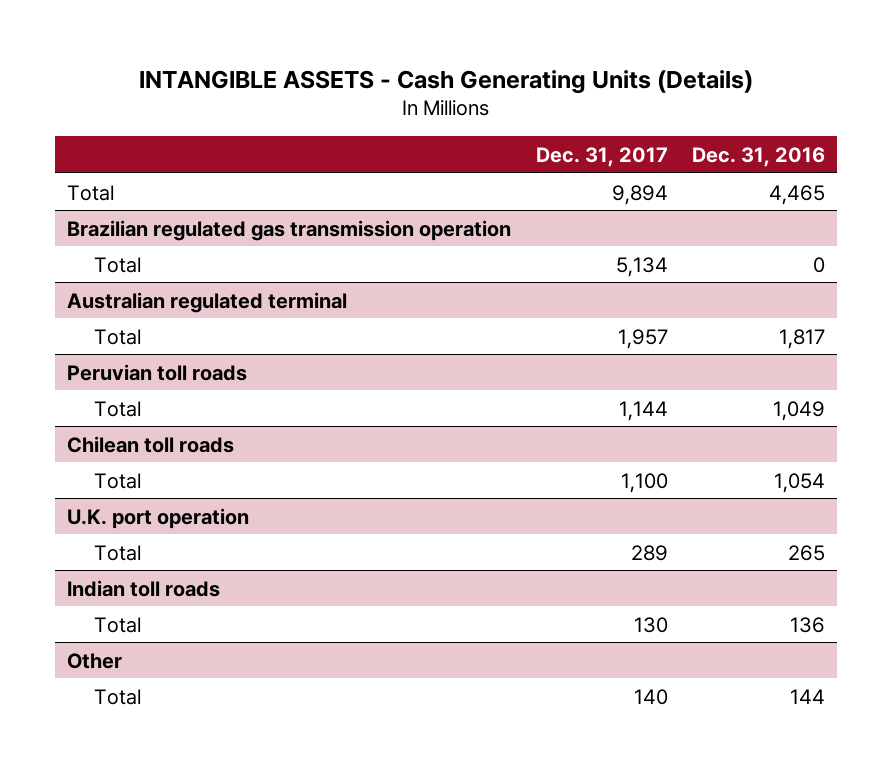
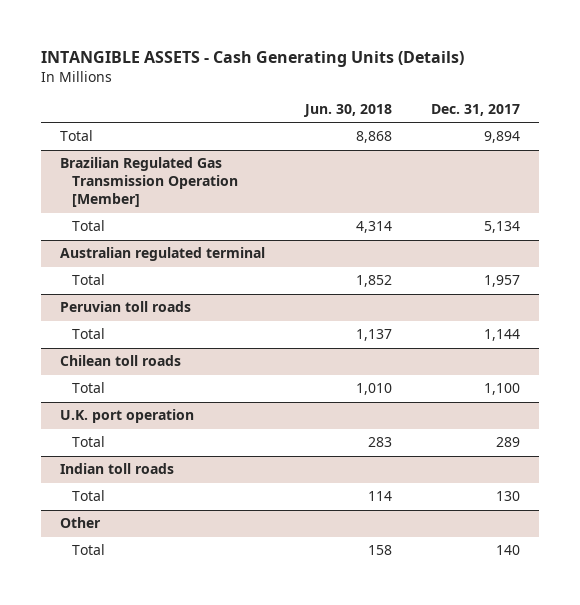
[691,146,825,167] Dec. 31, 2016 -> none
none -> [302,104,392,118] Jun. 30, 2018
[67,219,512,241] Brazilian regulated gas transmission operation -> [60,157,238,208] Brazilian Regulated Gas Transmission Operation [Member]

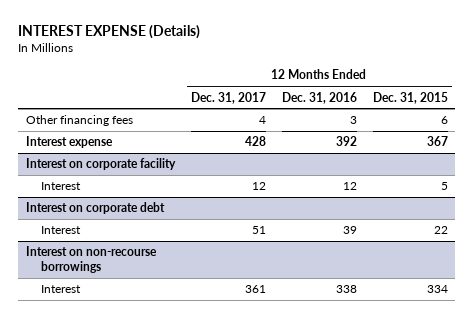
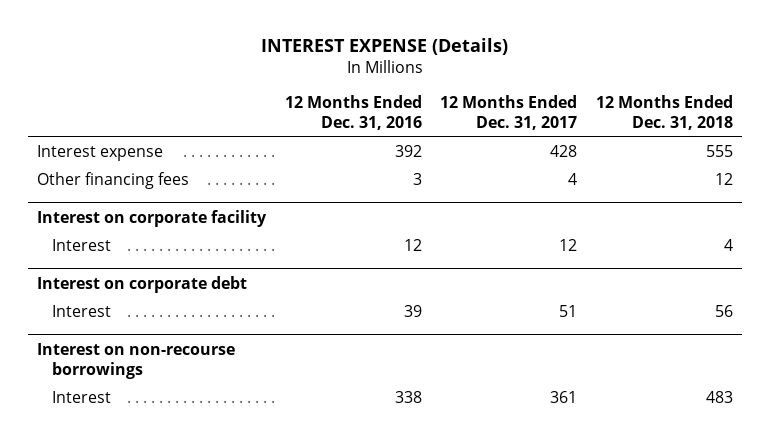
[372,91,448,104] Dec. 31, 2015 -> none
none -> [595,94,733,130] 12 Months Ended Dec. 31, 2018
[25,115,133,127] Other financing fees -> [37,171,190,189] Other financing fees

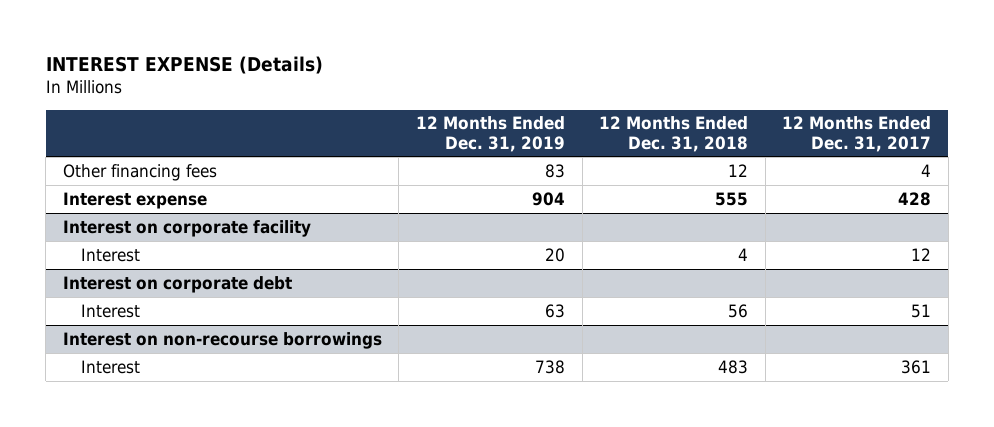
[284,94,422,130] 12 Months Ended Dec. 31, 2016 -> none
none -> [416,116,566,152] 12 Months Ended Dec. 31, 2019
[37,144,164,161] Interest expense -> [62,191,207,209] Interest expense

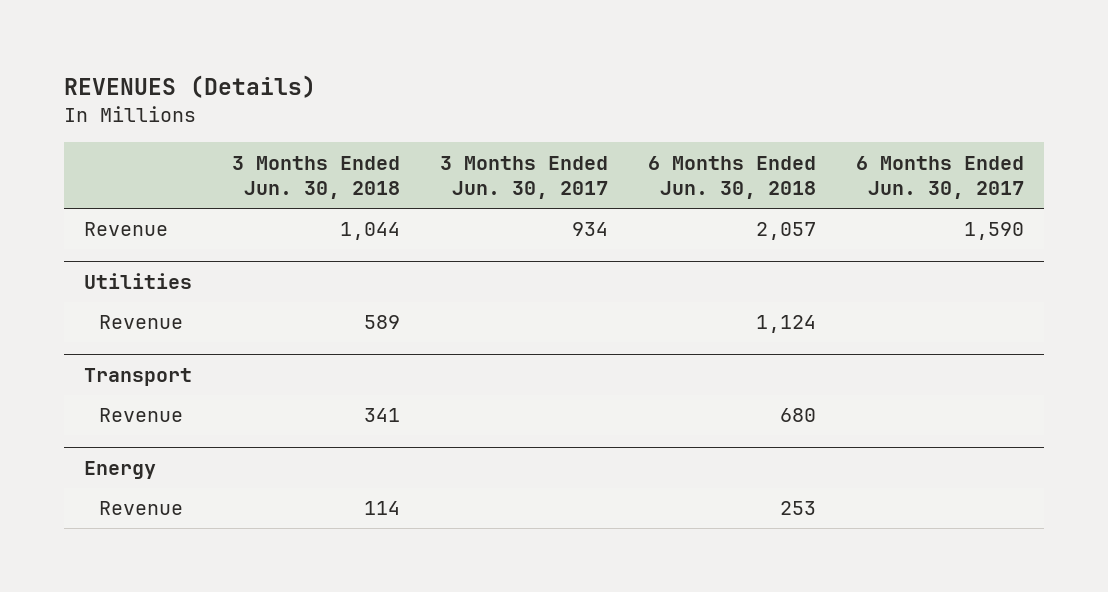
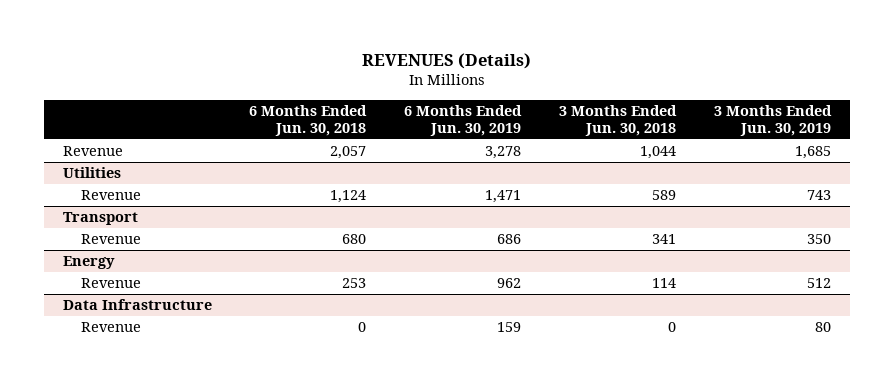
[440,155,609,200] 3 Months Ended Jun. 30, 2017 -> none
[856,155,1025,200] 6 Months Ended Jun. 30, 2017 -> none
none -> [404,105,523,136] 6 Months Ended Jun. 30, 2019
none -> [714,105,833,136] 3 Months Ended Jun. 30, 2019
none -> [62,299,212,311] Data Infrastructure
none -> [80,322,141,333] Revenue

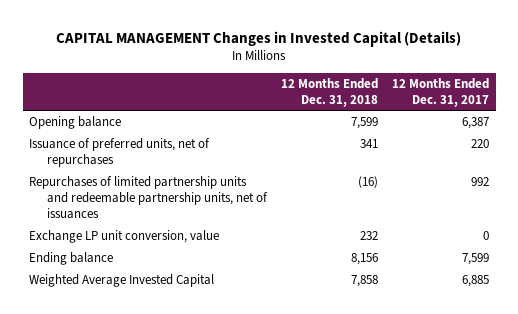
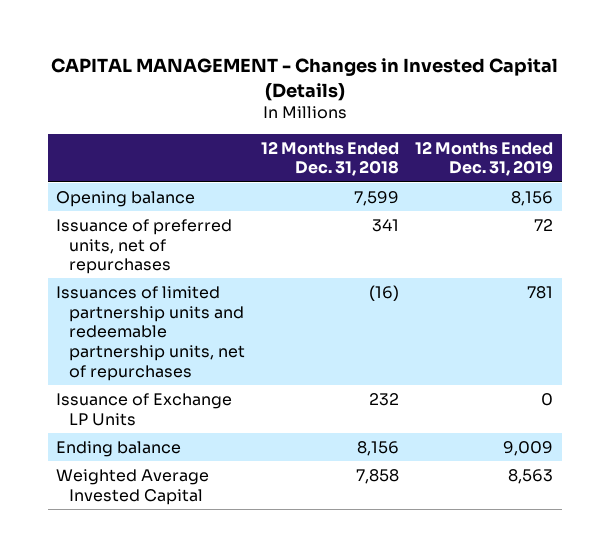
[56,30,462,47] CAPITAL MANAGEMENT Changes in Invested Capital (Details) -> [50,58,558,101] CAPITAL MANAGEMENT - Changes in Invested Capital (Details)
[391,77,489,107] 12 Months Ended Dec. 31, 2017 -> none
none -> [415,140,554,177] 12 Months Ended Dec. 31, 2019
[29,176,269,220] Repurchases of limited partnership units and redeemable partnership units, net of issuances -> [55,285,245,381] Issuances of limited partnership units and redeemable partnership units, net of repurchases
[29,230,220,244] Exchange LP unit conversion, value -> [55,392,232,426] Issuance of Exchange LP Units

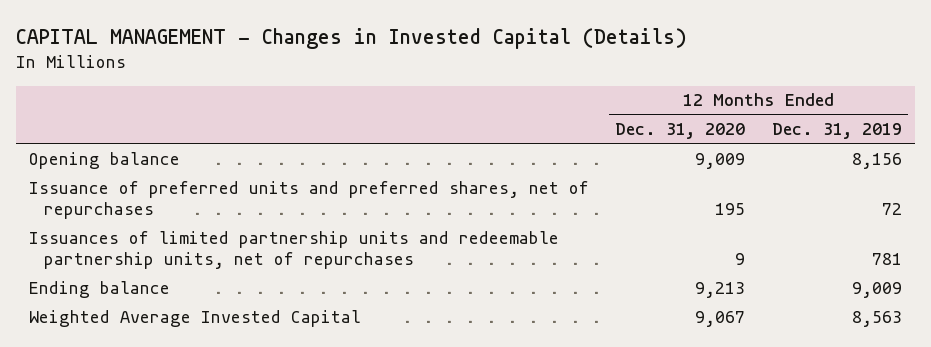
[260,140,399,177] 12 Months Ended Dec. 31, 2018 -> none
none -> [615,122,746,139] Dec. 31, 2020
[55,218,232,275] Issuance of preferred units, net of repurchases -> [29,180,590,219] Issuance of preferred units and preferred shares, net of repurchases
[55,392,232,426] Issuance of Exchange LP Units -> none

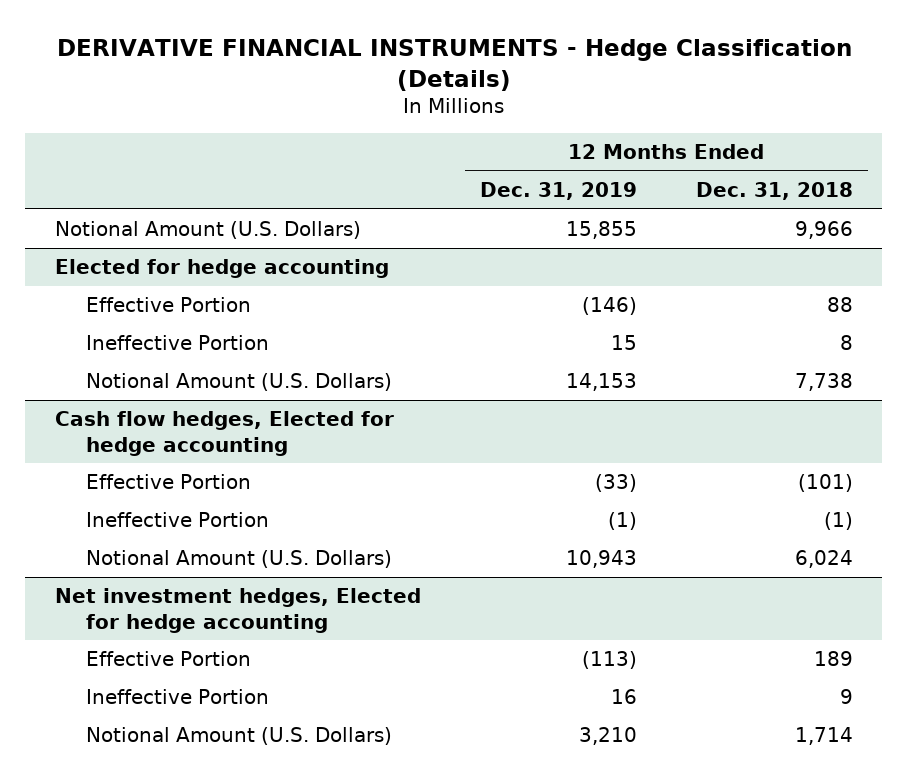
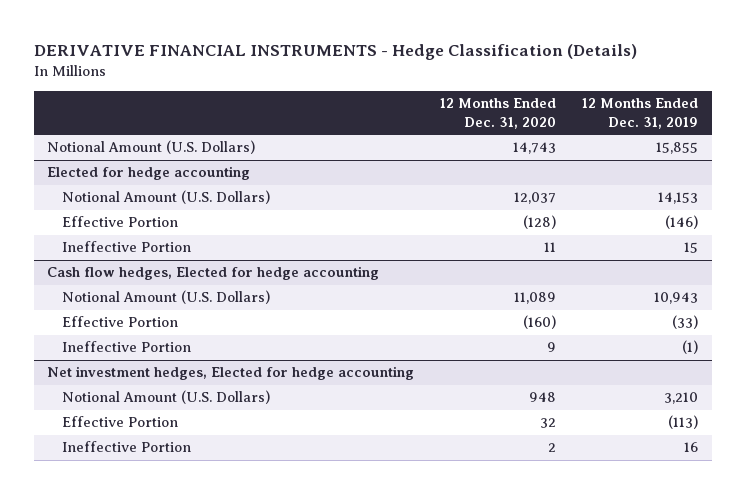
[695,181,853,200] Dec. 31, 2018 -> none
none -> [440,98,557,130] 12 Months Ended Dec. 31, 2020
[85,373,392,392] Notional Amount (U.S. Dollars) -> [61,190,270,205] Notional Amount (U.S. Dollars)
[85,550,392,569] Notional Amount (U.S. Dollars) -> [61,290,270,305] Notional Amount (U.S. Dollars)
[85,727,392,746] Notional Amount (U.S. Dollars) -> [61,390,270,405] Notional Amount (U.S. Dollars)

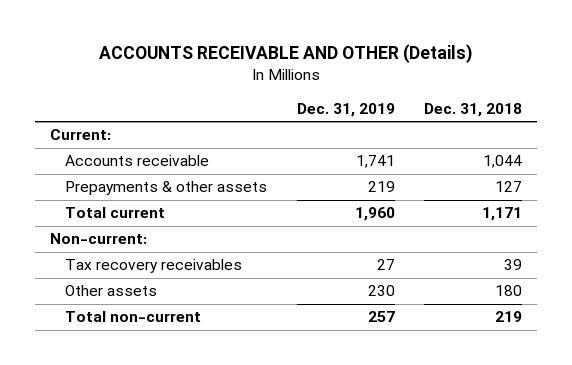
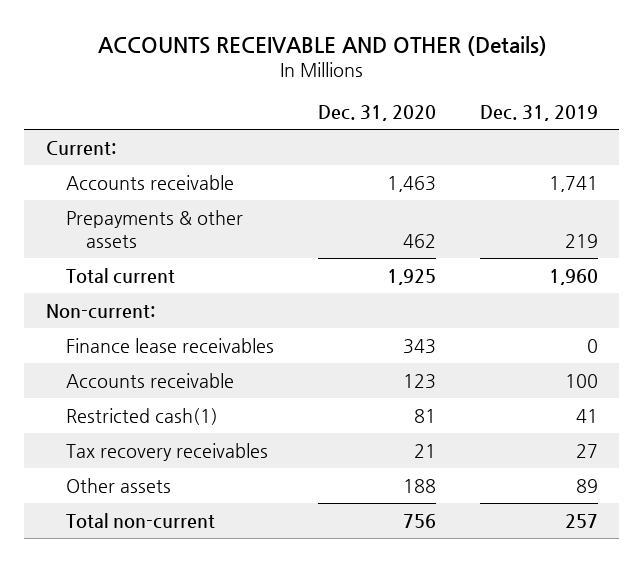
[424,102,523,117] Dec. 31, 2018 -> none
none -> [317,105,436,122] Dec. 31, 2020
none -> [66,337,275,353] Finance lease receivables
none -> [66,372,235,388] Accounts receivable
none -> [66,407,219,425] Restricted cash(1)
[367,285,395,297] 230 -> [575,478,598,493] 89

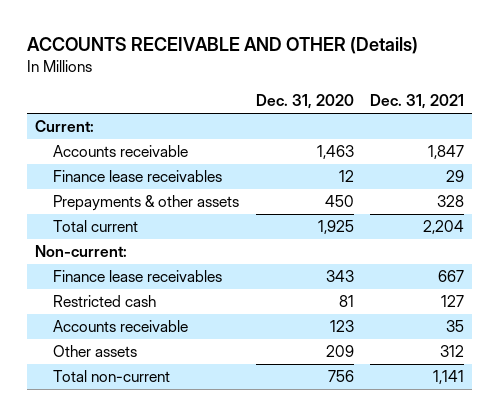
[479,105,598,122] Dec. 31, 2019 -> none
none -> [370,94,465,110] Dec. 31, 2021
none -> [53,170,223,183] Finance lease receivables
[402,233,436,248] 462 -> [324,195,354,208] 450
none -> [53,295,157,308] Restricted cash
[66,407,219,425] Restricted cash(1) -> none
[66,442,269,461] Tax recovery receivables -> none
[402,478,436,493] 188 -> [325,345,354,358] 209

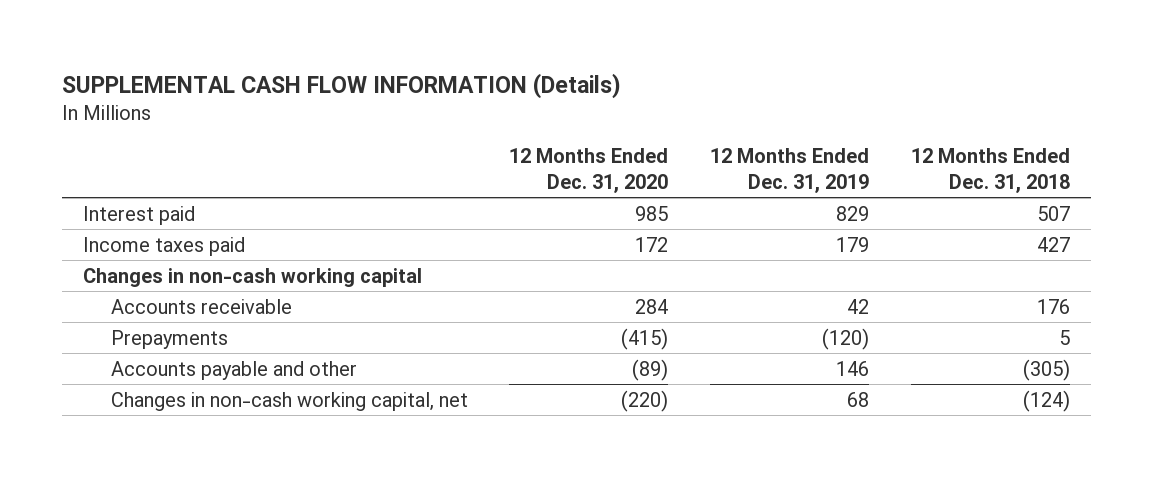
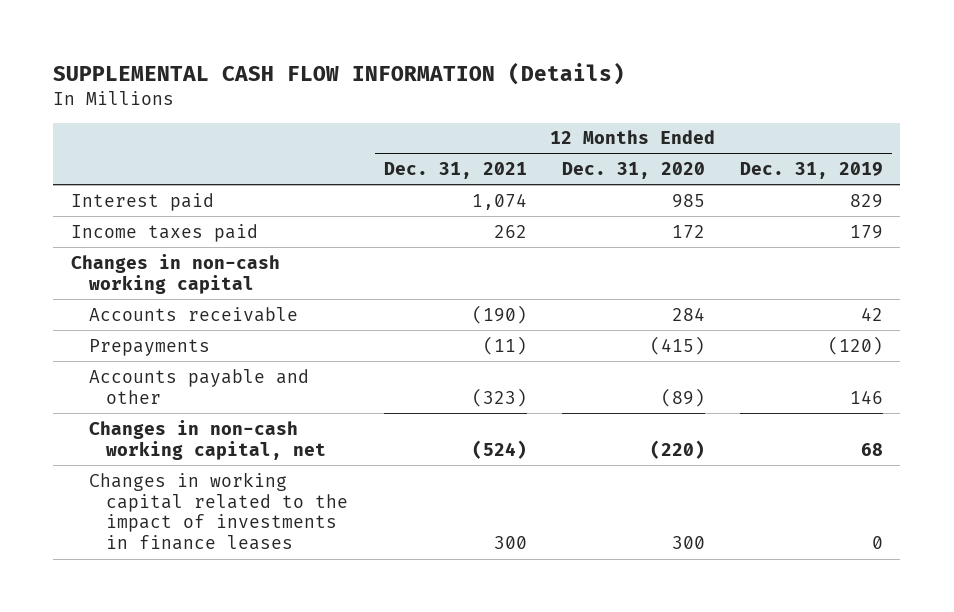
[911,148,1071,193] 12 Months Ended Dec. 31, 2018 -> none
none -> [383,162,527,180] Dec. 31, 2021
none -> [88,471,349,551] Changes in working capital related to the impact of investments in finance leases

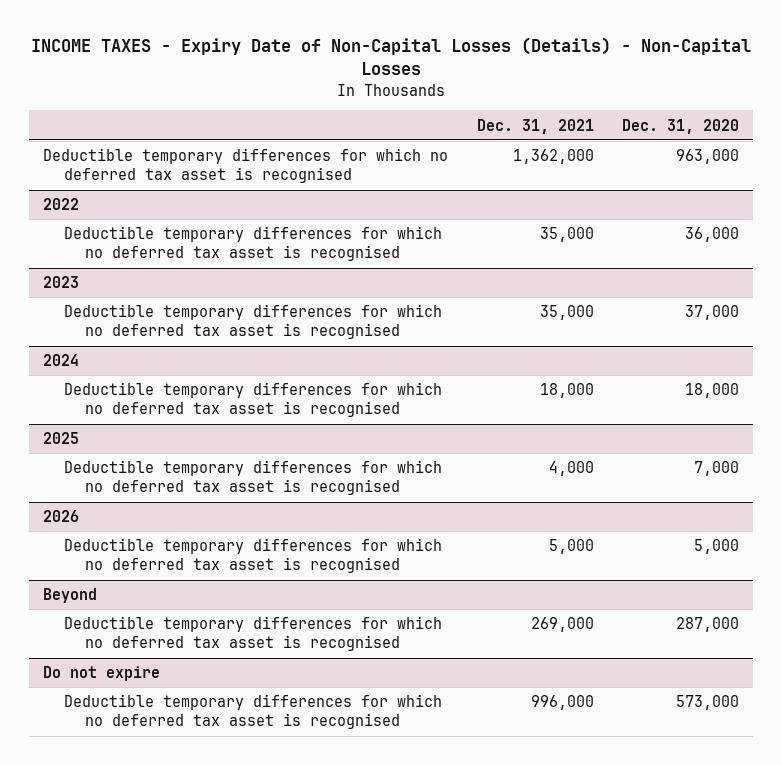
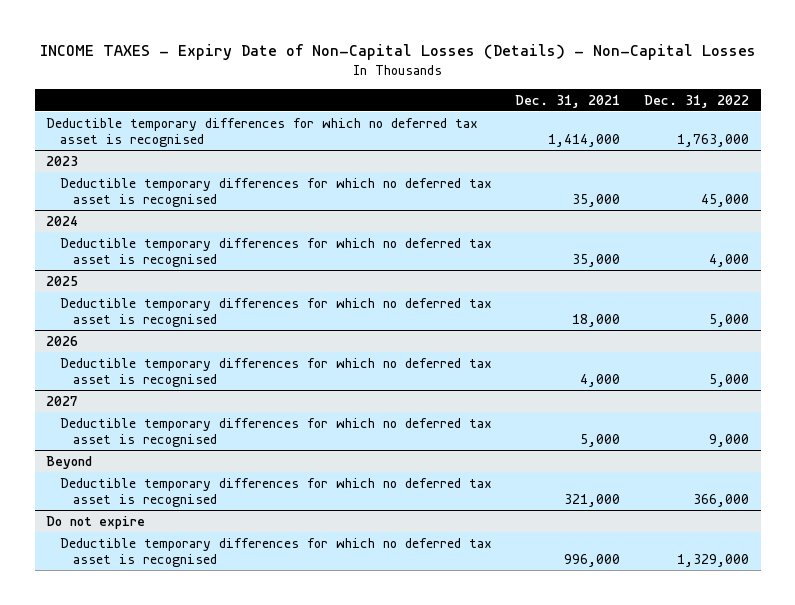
[621,118,739,134] Dec. 31, 2020 -> none
none -> [643,94,749,108] Dec. 31, 2022
[43,198,80,211] 2022 -> none
[64,226,443,262] Deductible temporary differences for which no deferred tax asset is recognised -> none
[512,149,594,165] 1,362,000 -> [548,133,621,147] 1,414,000
[539,383,594,399] 18,000 -> [572,253,621,267] 35,000
[548,461,594,477] 4,000 -> [572,313,621,327] 18,000
none -> [59,357,492,387] Deductible temporary differences for which no deferred tax asset is recognised
none -> [46,395,79,406] 2027
[530,617,594,633] 269,000 -> [564,493,621,507] 321,000

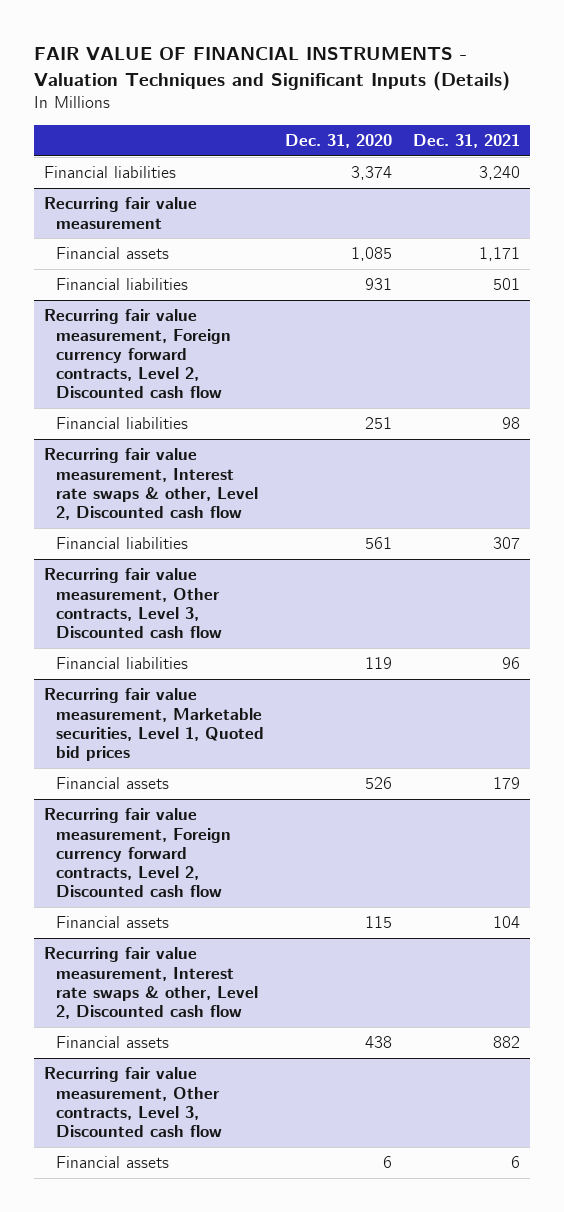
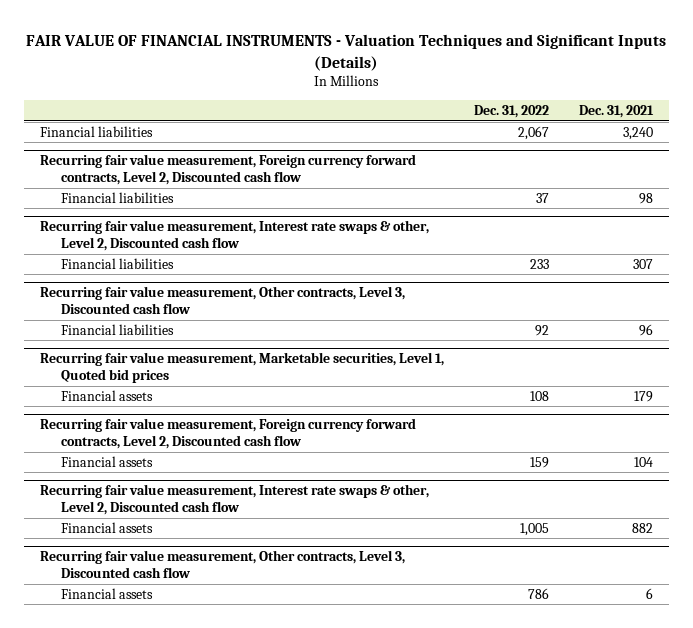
[284,134,392,149] Dec. 31, 2020 -> none
none -> [473,105,549,119] Dec. 31, 2022
[44,197,198,229] Recurring fair value measurement -> none
[56,247,170,260] Financial assets -> none
[56,278,189,291] Financial liabilities -> none

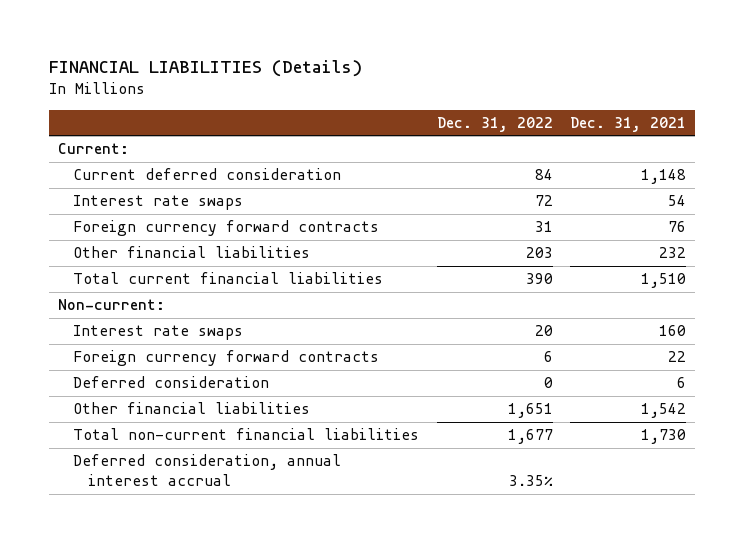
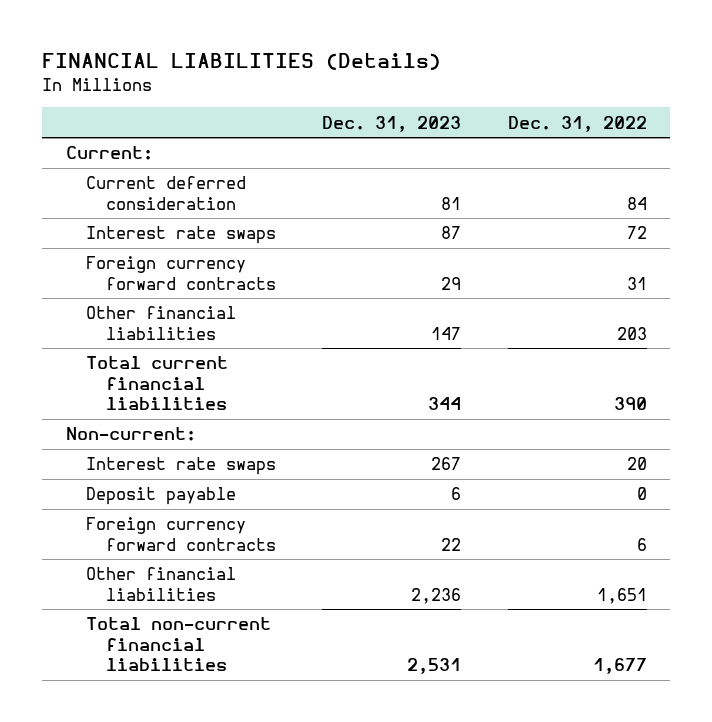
[570,116,687,132] Dec. 31, 2021 -> none
none -> [322,115,462,132] Dec. 31, 2023
none -> [85,487,236,506] Deposit payable
[72,376,269,389] Deferred consideration -> none
[72,454,341,487] Deferred consideration, annual interest accrual -> none

